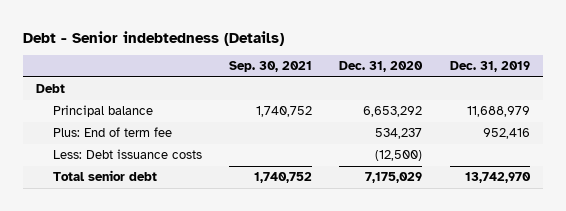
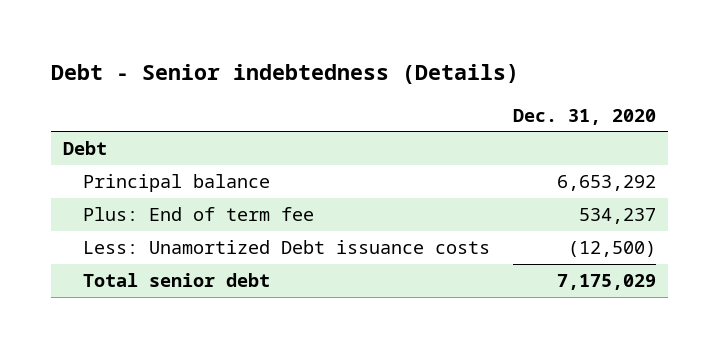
[229,61,313,73] Sep. 30, 2021 -> none
[449,61,530,73] Dec. 31, 2019 -> none
[53,149,203,160] Less: Debt issuance costs -> [82,240,490,255] Less: Unamortized Debt issuance costs

